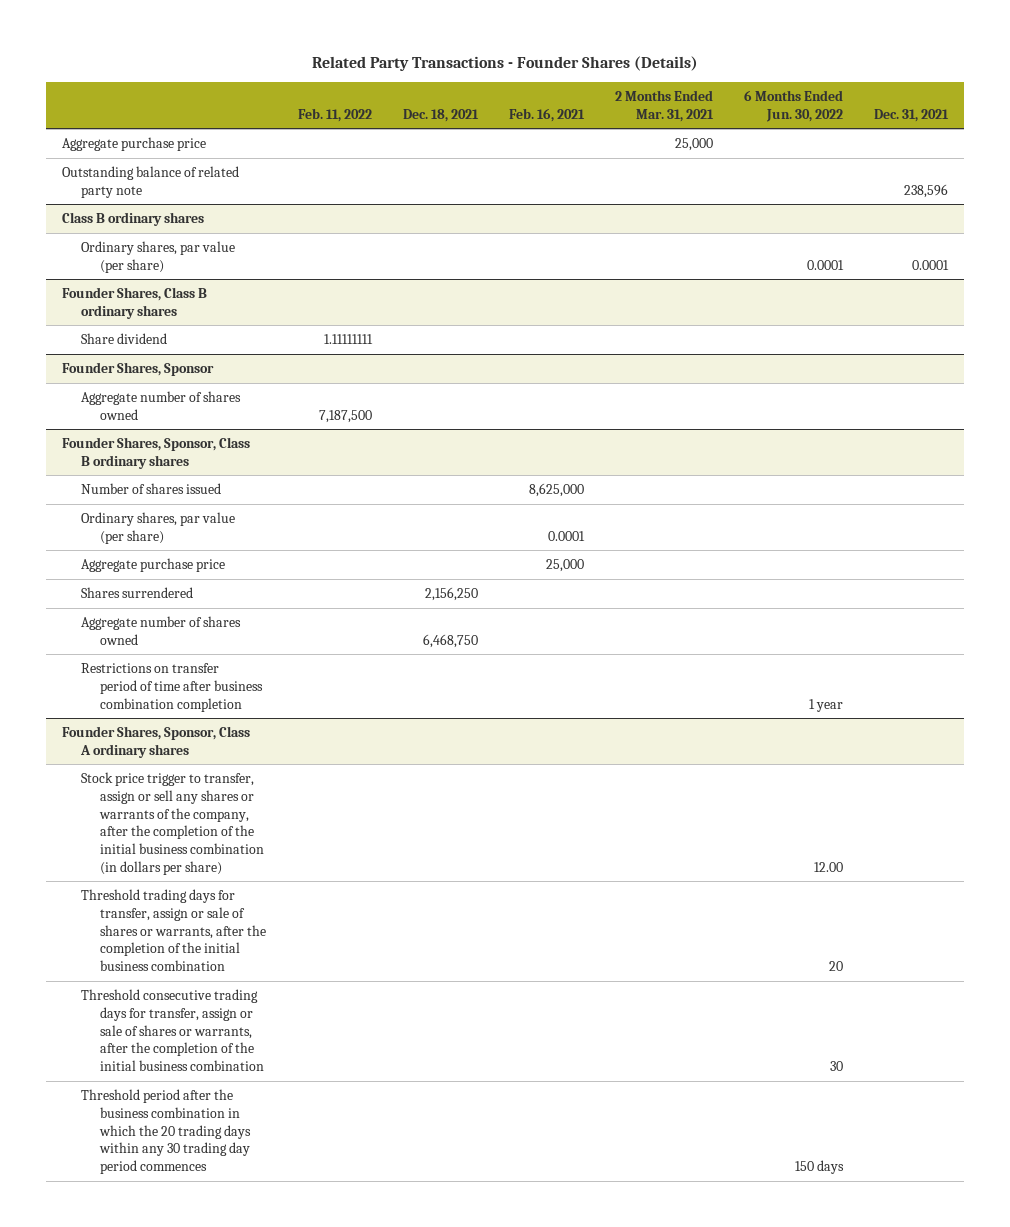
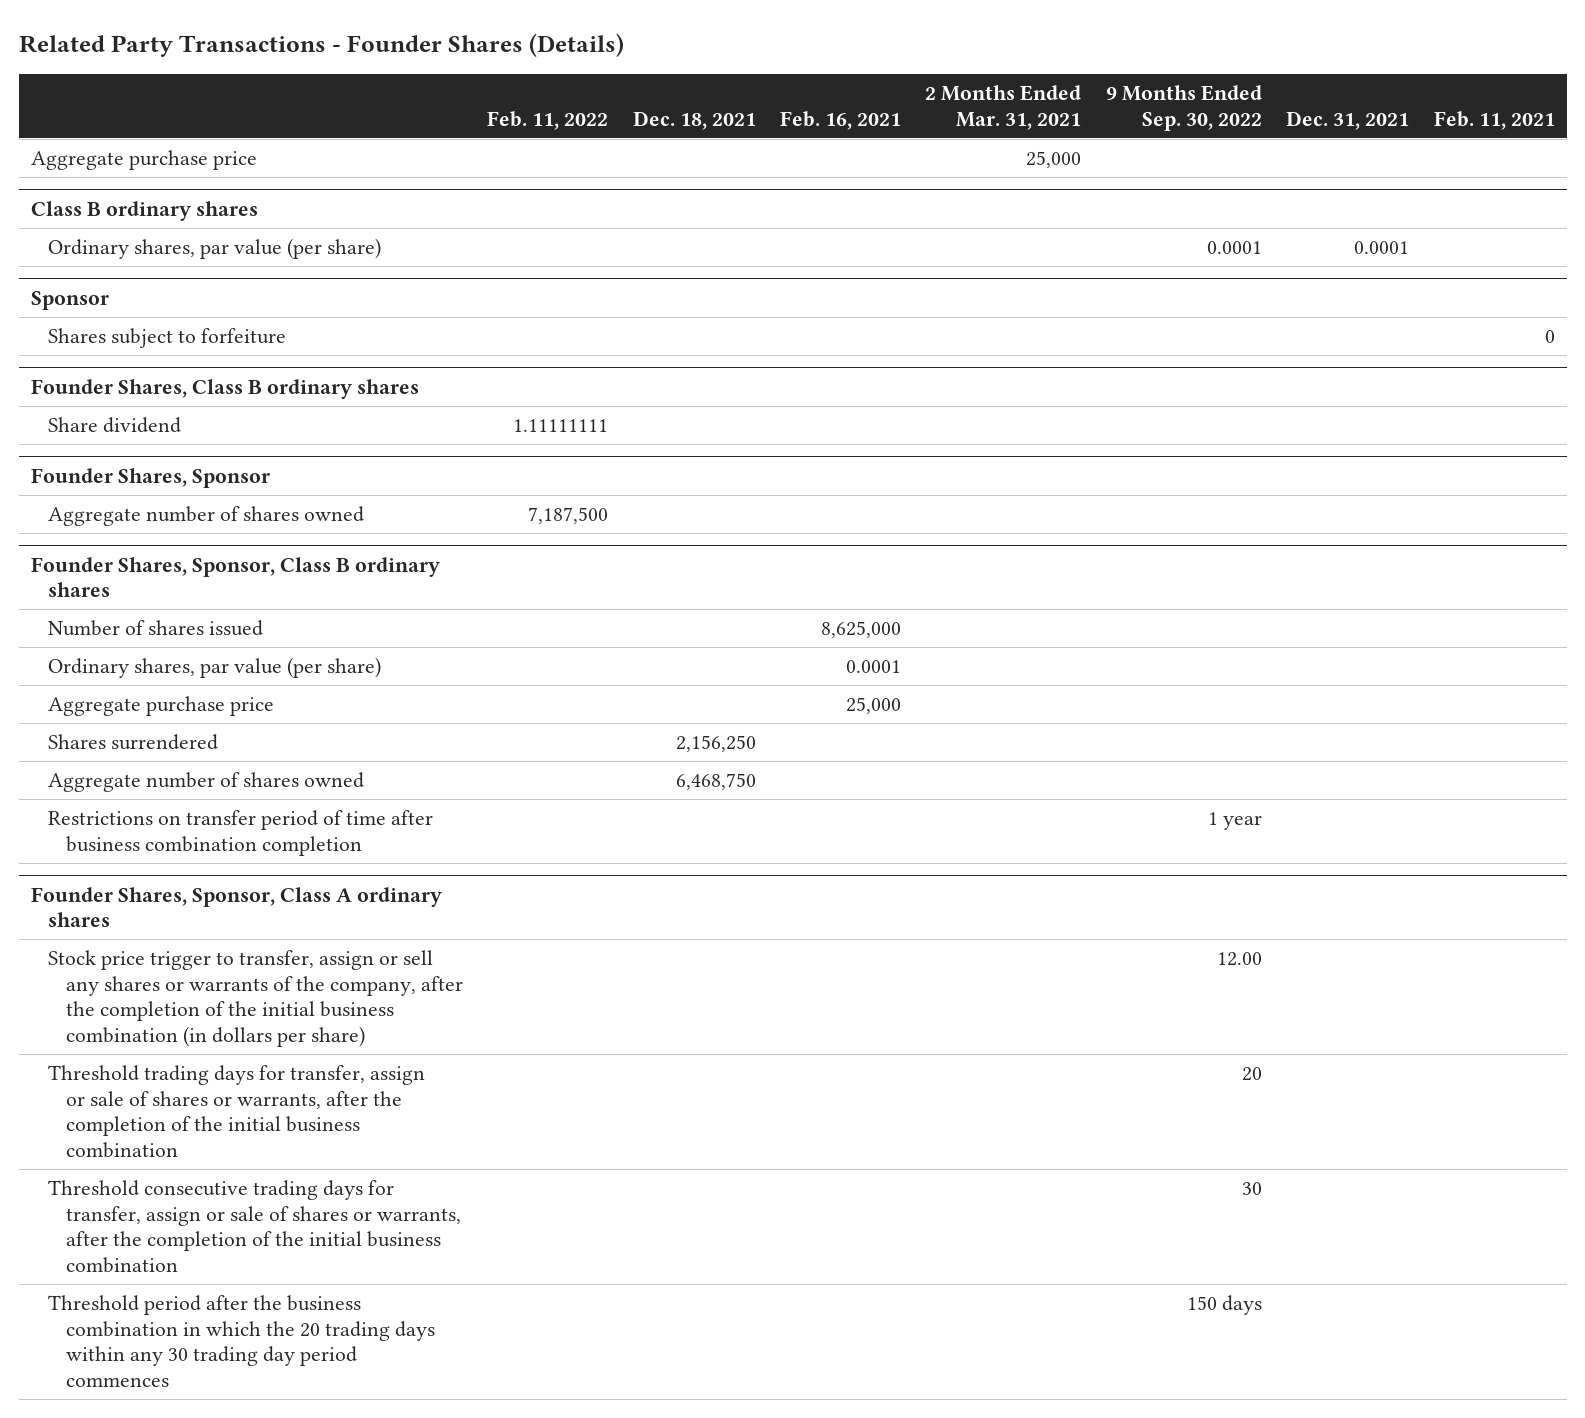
[744,89,844,122] 6 Months Ended Jun. 30, 2022 -> none
none -> [1105,85,1262,131] 9 Months Ended Sep. 30, 2022
none -> [1433,110,1555,130] Feb. 11, 2021
[61,166,239,198] Outstanding balance of related party note -> none
none -> [30,290,109,310] Sponsor
none -> [48,328,287,349] Shares subject to forfeiture

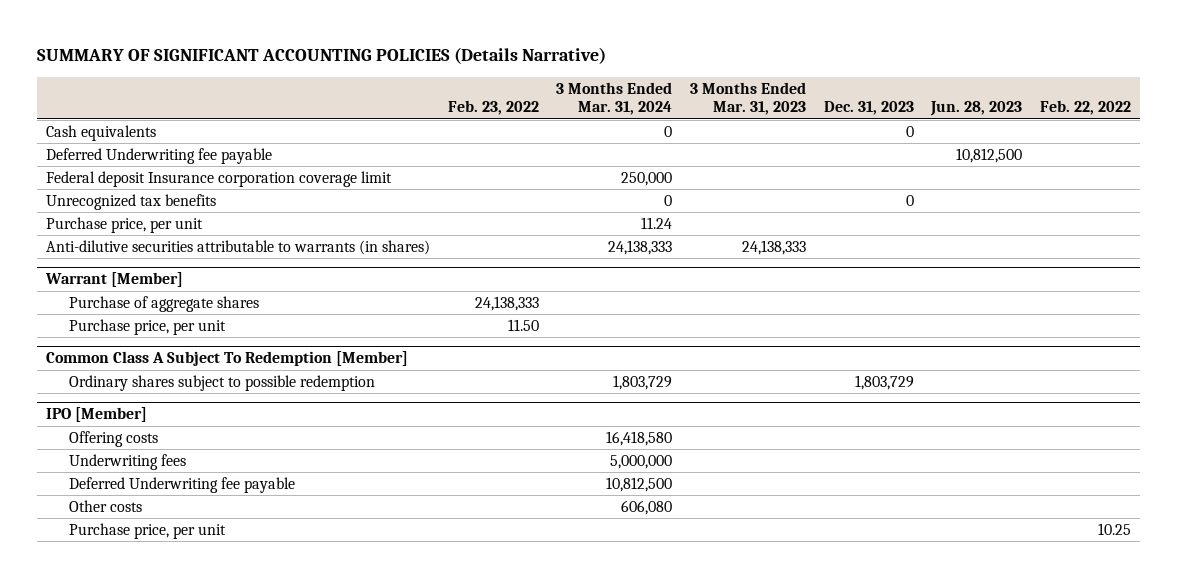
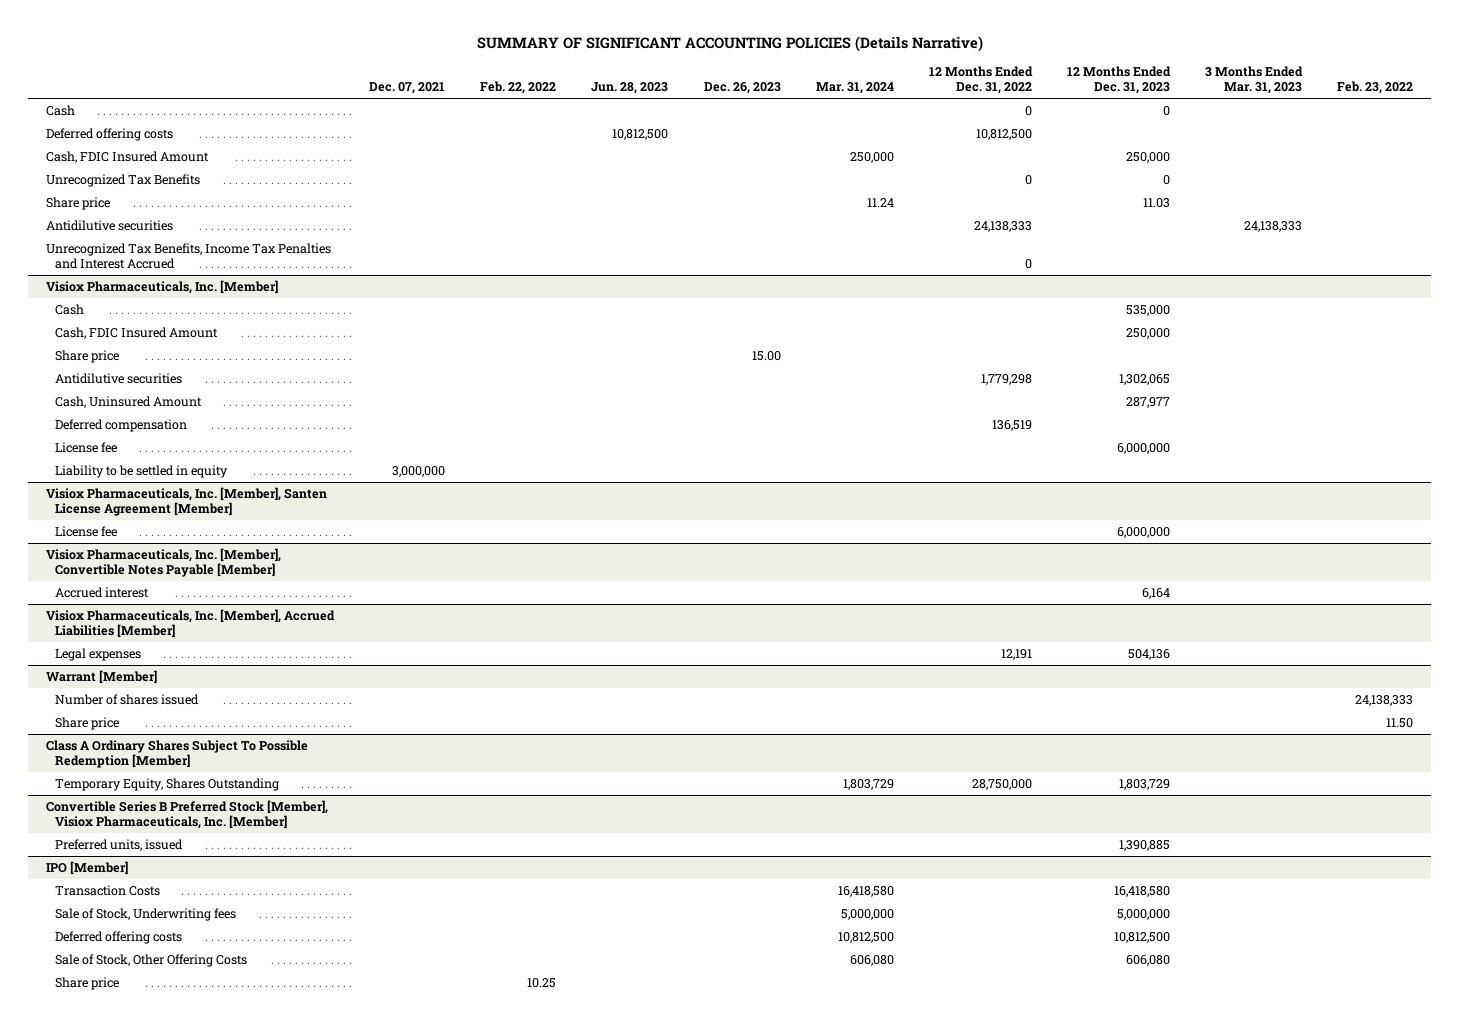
[556,81,673,116] 3 Months Ended Mar. 31, 2024 -> none
[823,101,914,116] Dec. 31, 2023 -> none
none -> [369,82,446,95] Dec. 07, 2021
none -> [703,82,781,95] Dec. 26, 2023
none -> [815,82,894,95] Mar. 31, 2024
none -> [928,66,1033,95] 12 Months Ended Dec. 31, 2022
none -> [1067,66,1172,95] 12 Months Ended Dec. 31, 2023
[46,124,157,141] Cash equivalents -> [46,104,76,116] Cash
[46,147,273,164] Deferred Underwriting fee payable -> [46,127,174,141] Deferred offering costs
[46,170,393,187] Federal deposit Insurance corporation coverage limit -> [46,150,210,163] Cash, FDIC Insured Amount
[46,193,217,210] Unrecognized tax benefits -> [46,173,201,187] Unrecognized Tax Benefits
[46,216,204,233] Purchase price, per unit -> [46,196,111,210] Share price
[46,239,431,255] Anti-dilutive securities attributable to warrants (in shares) -> [46,219,174,231] Antidilutive securities
none -> [46,242,332,269] Unrecognized Tax Benefits, Income Tax Penalties and Interest Accrued
none -> [46,279,279,294] Visiox Pharmaceuticals, Inc. [Member]
none -> [54,303,84,315] Cash
none -> [54,326,218,339] Cash, FDIC Insured Amount
none -> [54,349,119,363] Share price
none -> [54,372,182,384] Antidilutive securities
none -> [54,395,202,408] Cash, Uninsured Amount
none -> [54,418,187,432] Deferred compensation
none -> [54,441,117,453] License fee
none -> [54,464,228,478] Liability to be settled in equity
none -> [46,486,328,516] Visiox Pharmaceuticals, Inc. [Member], Santen License Agreement [Member]
none -> [54,525,117,537] License fee
none -> [46,547,282,577] Visiox Pharmaceuticals, Inc. [Member], Convertible Notes Payable [Member]
none -> [54,586,149,598] Accrued interest
none -> [46,608,336,638] Visiox Pharmaceuticals, Inc. [Member], Accrued Liabilities [Member]
none -> [54,647,141,661] Legal expenses
[69,295,260,312] Purchase of aggregate shares -> [54,693,199,705] Number of shares issued
[69,318,227,335] Purchase price, per unit -> [54,716,119,730] Share price
[46,351,409,367] Common Class A Subject To Redemption [Member] -> [46,739,309,768] Class A Ordinary Shares Subject To Possible Redemption [Member]
[69,374,376,391] Ordinary shares subject to possible redemption -> [54,777,279,791] Temporary Equity, Shares Outstanding
none -> [46,799,329,829] Convertible Series B Preferred Stock [Member], Visiox Pharmaceuticals, Inc. [Member]
none -> [54,838,183,851] Preferred units, issued
[69,430,159,447] Offering costs -> [54,884,160,896] Transaction Costs
[69,453,187,470] Underwriting fees -> [54,907,236,921] Sale of Stock, Underwriting fees
[69,476,296,493] Deferred Underwriting fee payable -> [54,930,182,944] Deferred offering costs
[69,499,143,512] Other costs -> [54,953,247,967] Sale of Stock, Other Offering Costs
[69,522,227,539] Purchase price, per unit -> [54,976,119,990] Share price

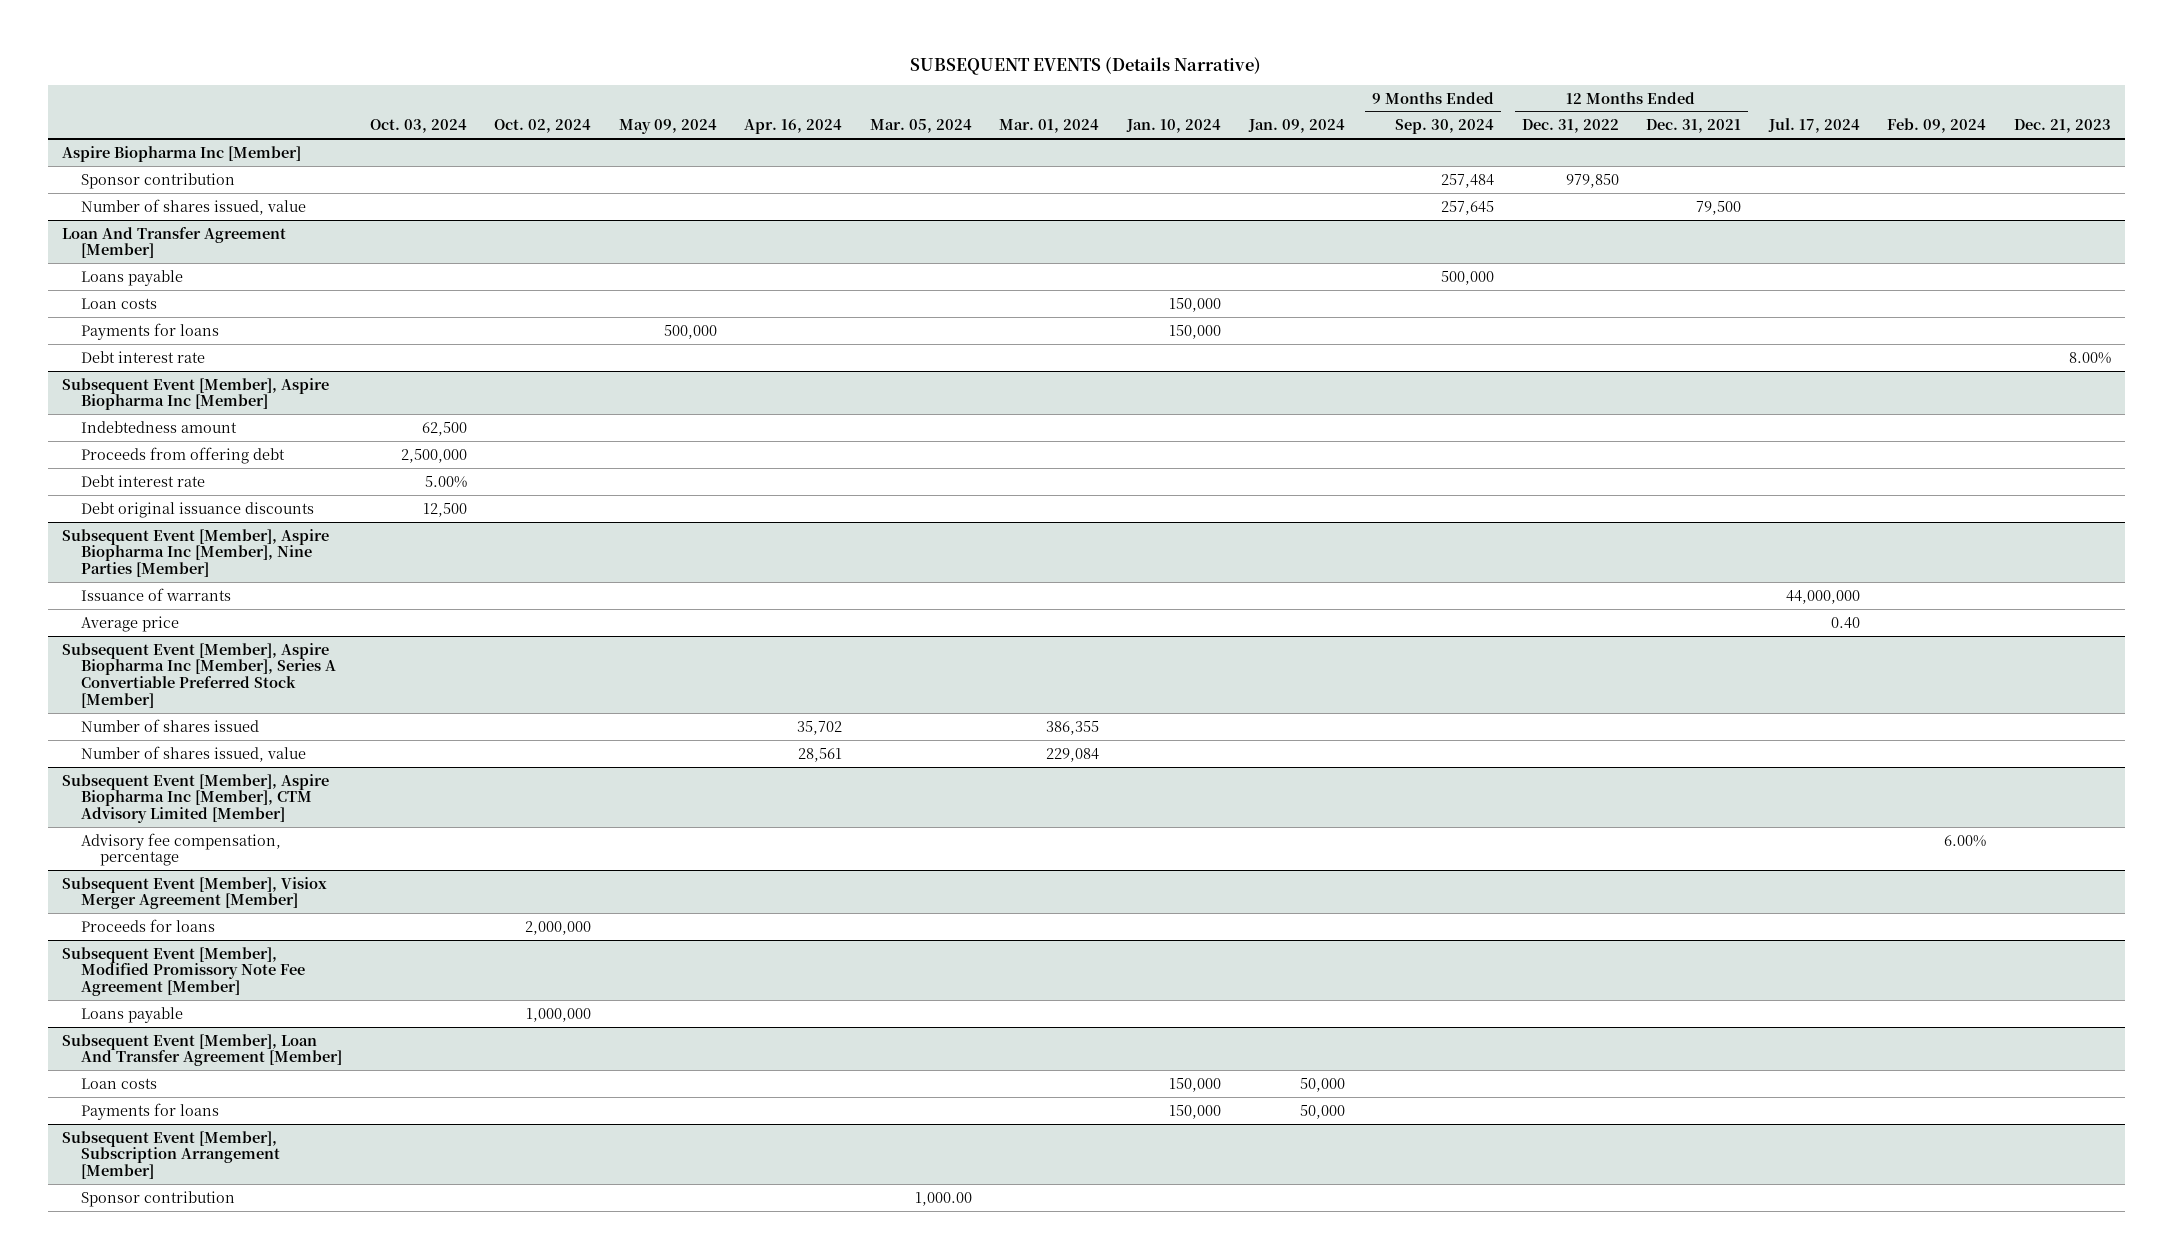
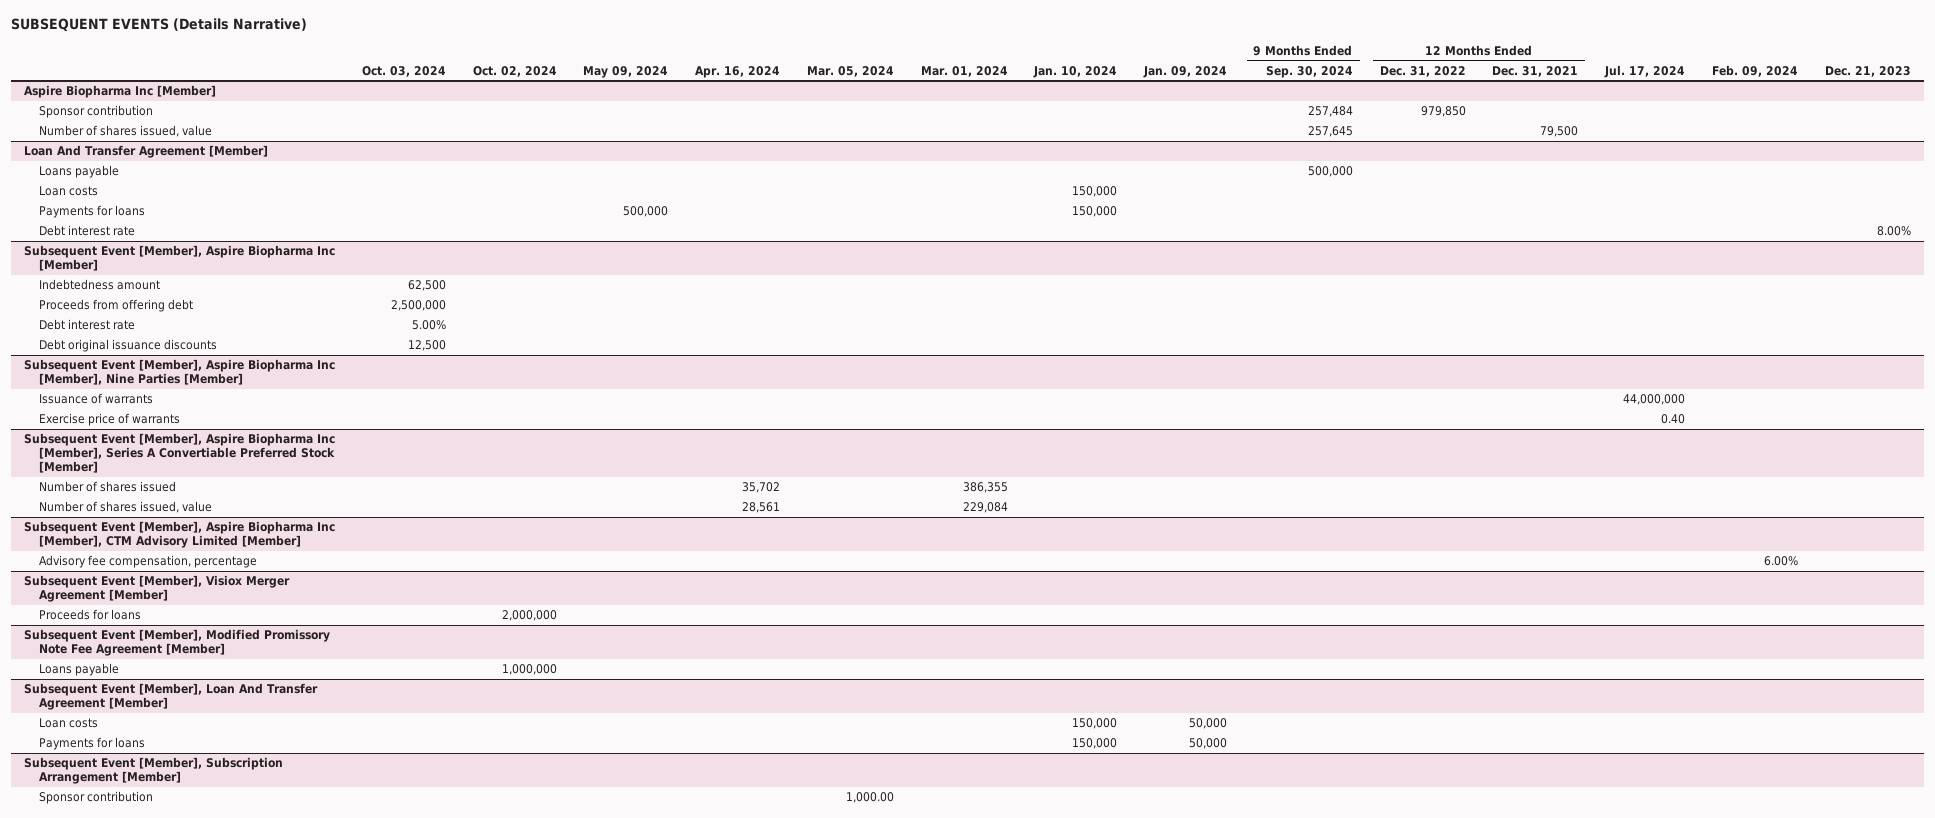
[81,615,180,632] Average price -> [39,413,181,427] Exercise price of warrants

